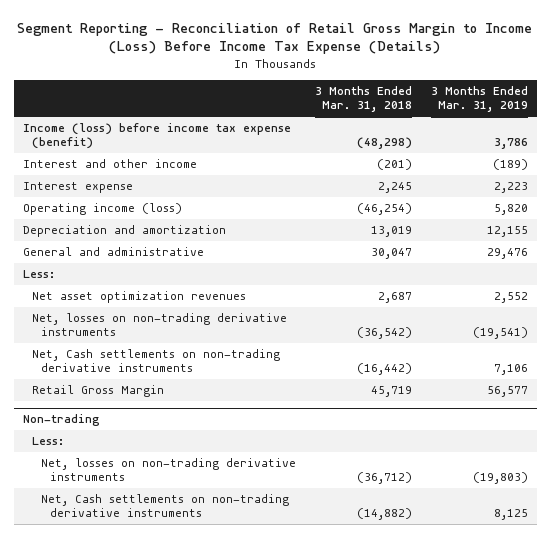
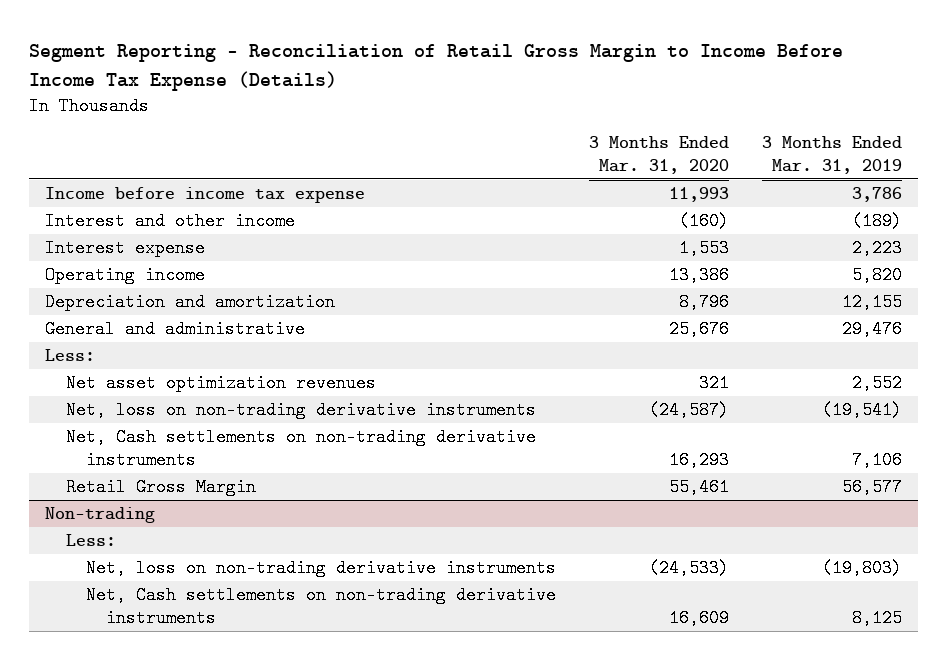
[17,22,533,55] Segment Reporting - Reconciliation of Retail Gross Margin to Income (Loss) Before Income Tax Expense (Details) -> [28,44,843,91] Segment Reporting - Reconciliation of Retail Gross Margin to Income Before Income Tax Expense (Details)
[314,86,412,113] 3 Months Ended Mar. 31, 2018 -> none
none -> [588,136,729,174] 3 Months Ended Mar. 31, 2020
[23,123,292,150] Income (loss) before income tax expense (benefit) -> [45,187,366,204] Income before income tax expense
[23,203,183,216] Operating income (loss) -> [45,266,206,285] Operating income
[32,313,288,337] Net, losses on non-trading derivative instruments -> [65,401,536,420] Net, loss on non-trading derivative instruments
[40,458,296,482] Net, losses on non-trading derivative instruments -> [85,559,556,578] Net, loss on non-trading derivative instruments

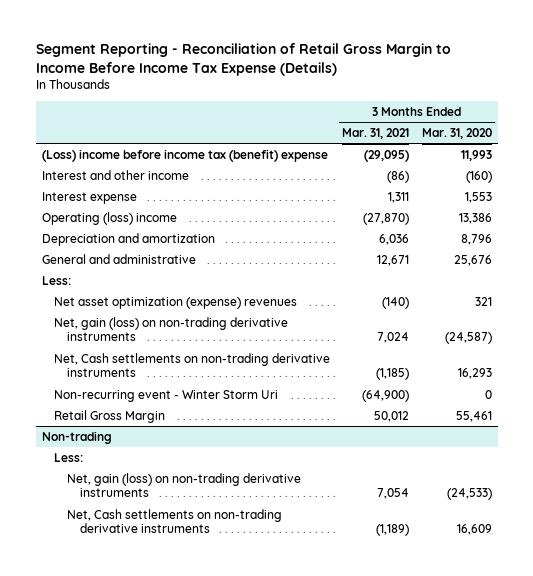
[761,136,902,174] 3 Months Ended Mar. 31, 2019 -> none
none -> [342,127,410,139] Mar. 31, 2021
[45,187,366,204] Income before income tax expense -> [41,148,328,162] (Loss) income before income tax (benefit) expense
[45,266,206,285] Operating income -> [41,211,177,225] Operating (loss) income
[65,374,376,393] Net asset optimization revenues -> [54,296,298,309] Net asset optimization (expense) revenues
[65,401,536,420] Net, loss on non-trading derivative instruments -> [54,316,289,342] Net, gain (loss) on non-trading derivative instruments
none -> [54,389,279,402] Non-recurring event - Winter Storm Uri
[85,559,556,578] Net, loss on non-trading derivative instruments -> [66,472,301,498] Net, gain (loss) on non-trading derivative instruments

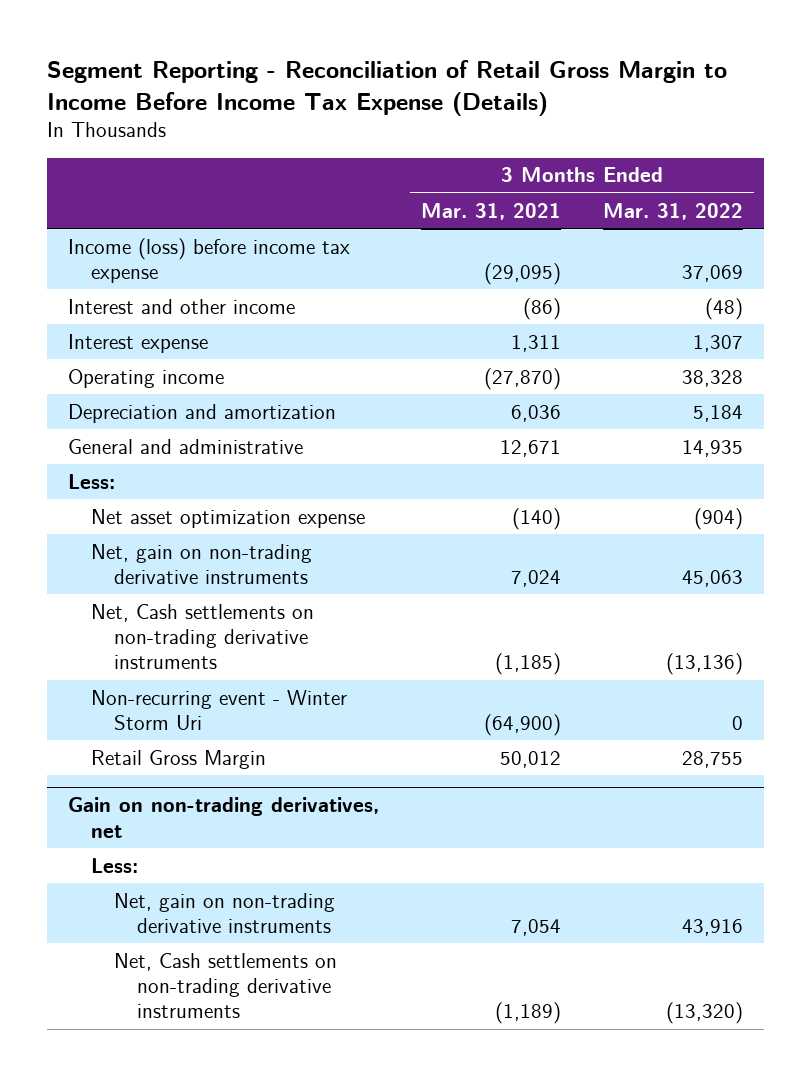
[421,127,492,139] Mar. 31, 2020 -> none
none -> [603,202,744,220] Mar. 31, 2022
[41,148,328,162] (Loss) income before income tax (benefit) expense -> [67,237,350,283] Income (loss) before income tax expense
[41,211,177,225] Operating (loss) income -> [67,368,224,388] Operating income
[54,296,298,309] Net asset optimization (expense) revenues -> [91,508,366,528] Net asset optimization expense
[54,316,289,342] Net, gain (loss) on non-trading derivative instruments -> [91,543,313,584] Net, gain on non-trading derivative instruments
[41,430,112,444] Non-trading -> [67,797,379,838] Gain on non-trading derivatives, net
[66,472,301,498] Net, gain (loss) on non-trading derivative instruments -> [114,892,336,933] Net, gain on non-trading derivative instruments

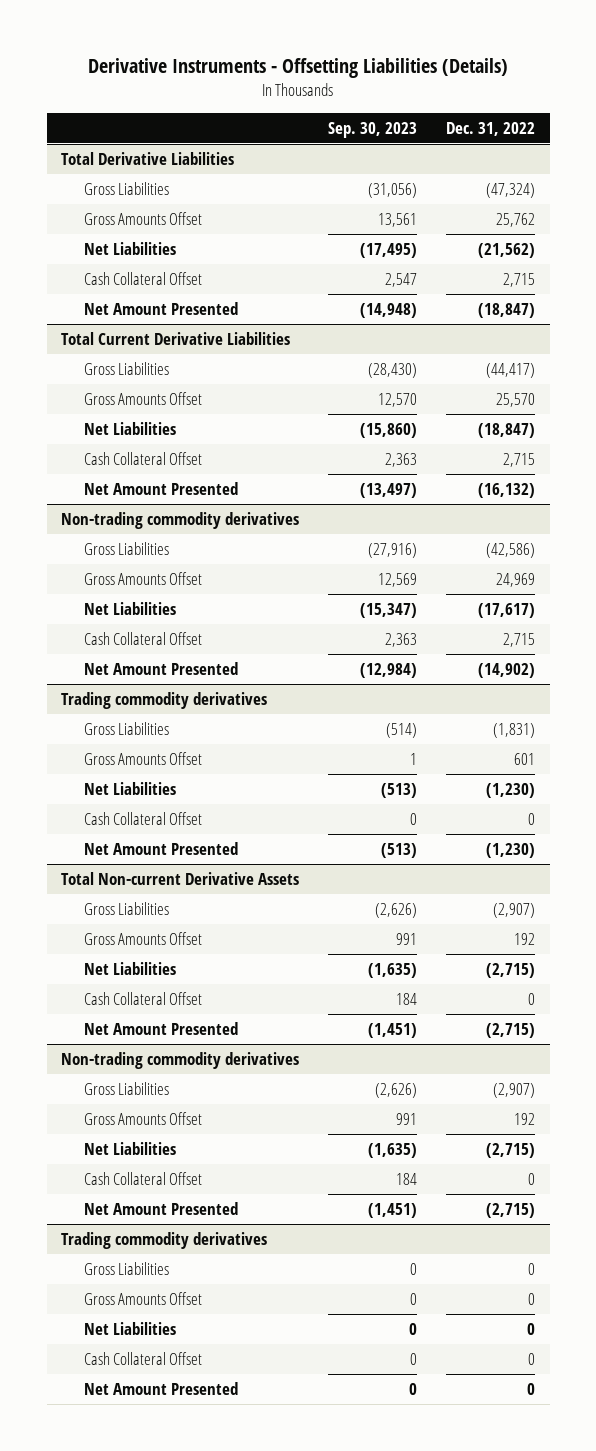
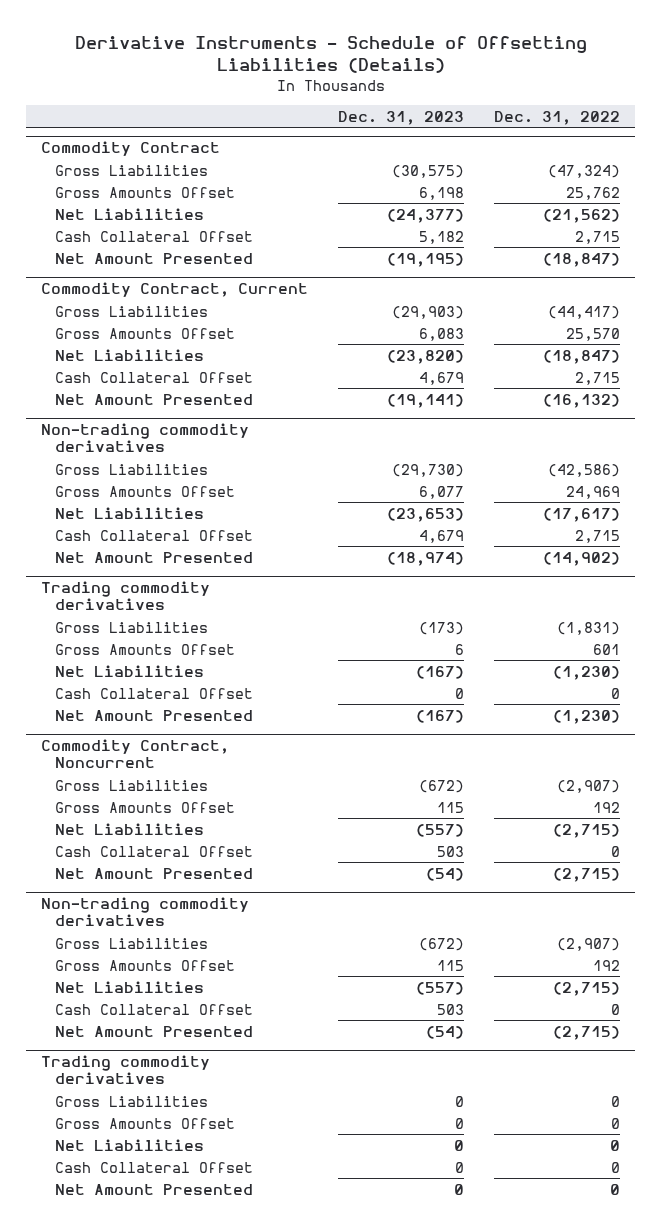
[88,58,509,79] Derivative Instruments - Offsetting Liabilities (Details) -> [74,35,587,74] Derivative Instruments - Schedule of Offsetting Liabilities (Details)
[328,121,418,138] Sep. 30, 2023 -> none
none -> [338,110,465,125] Dec. 31, 2023
[61,151,235,165] Total Derivative Liabilities -> [41,141,221,157] Commodity Contract
[61,331,291,345] Total Current Derivative Liabilities -> [41,282,309,298] Commodity Contract, Current
[61,871,300,885] Total Non-current Derivative Assets -> [41,739,230,769] Commodity Contract, Noncurrent

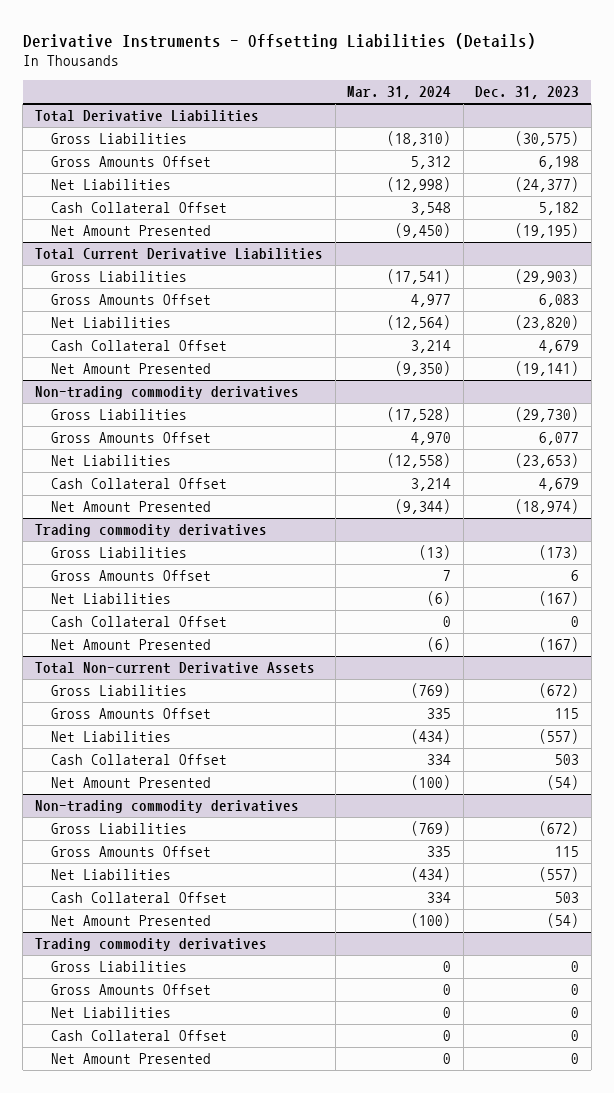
[74,35,587,74] Derivative Instruments - Schedule of Offsetting Liabilities (Details) -> [22,32,536,49] Derivative Instruments - Offsetting Liabilities (Details)
[493,110,620,125] Dec. 31, 2022 -> none
none -> [347,86,452,100] Mar. 31, 2024
[41,141,221,157] Commodity Contract -> [34,110,259,123] Total Derivative Liabilities
[41,282,309,298] Commodity Contract, Current -> [34,248,323,261] Total Current Derivative Liabilities
[41,739,230,769] Commodity Contract, Noncurrent -> [34,662,315,675] Total Non-current Derivative Assets

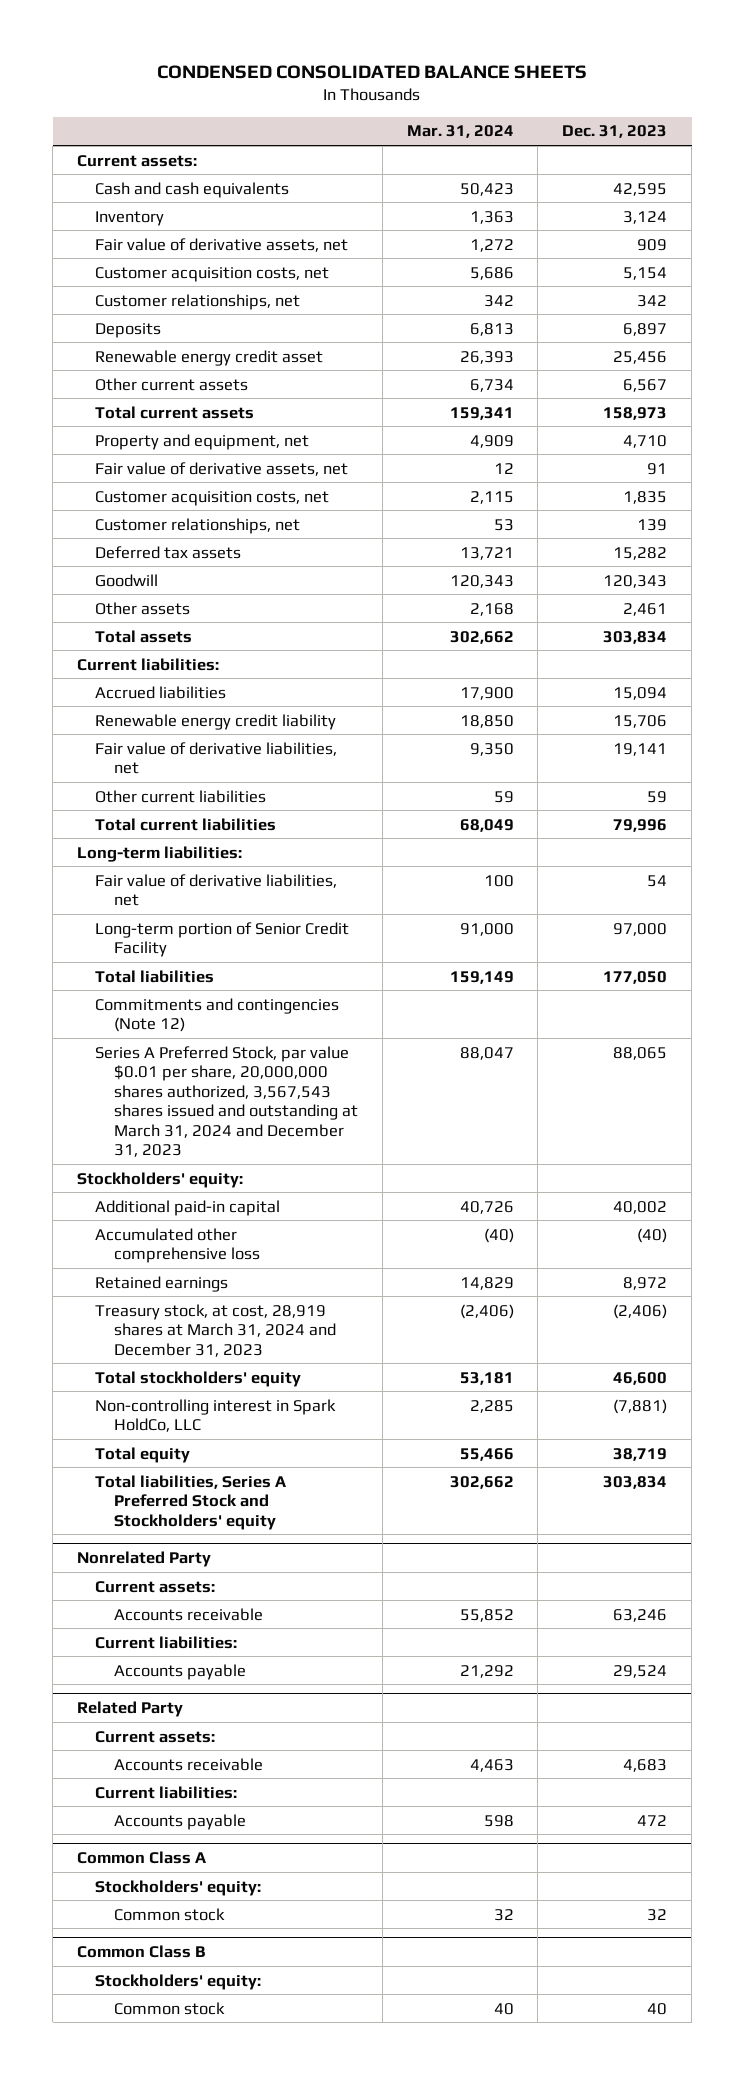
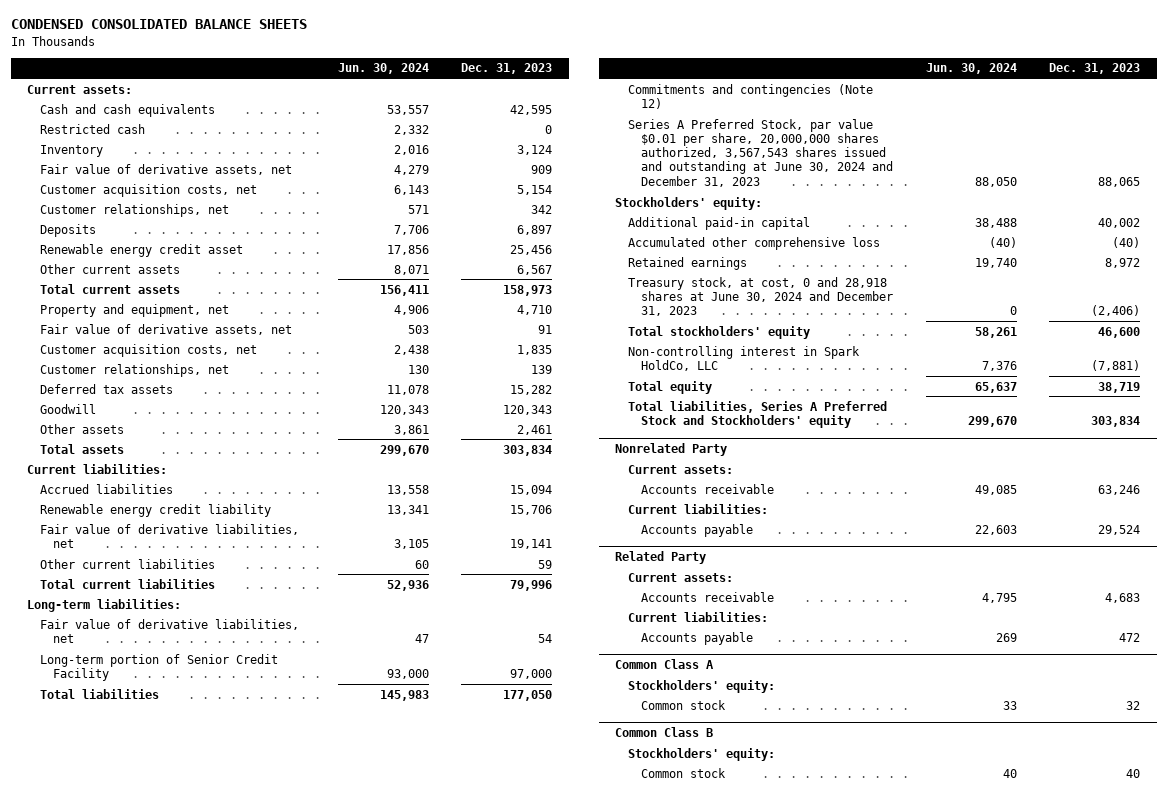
[406,125,514,139] Mar. 31, 2024 -> none
none -> [337,63,429,75] Jun. 30, 2024
none -> [39,123,145,134] Restricted cash
[95,1045,358,1158] Series A Preferred Stock, par value $0.01 per share, 20,000,000 shares authorized, 3,567,543 shares issued and outstanding at March 31, 2024 and December 31, 2023 -> [628,118,894,187] Series A Preferred Stock, par value $0.01 per share, 20,000,000 shares authorized, 3,567,543 shares issued and outstanding at June 30, 2024 and December 31, 2023
[95,1303,336,1357] Treasury stock, at cost, 28,919 shares at March 31, 2024 and December 31, 2023 -> [628,276,894,317] Treasury stock, at cost, 0 and 28,918 shares at June 30, 2024 and December 31, 2023

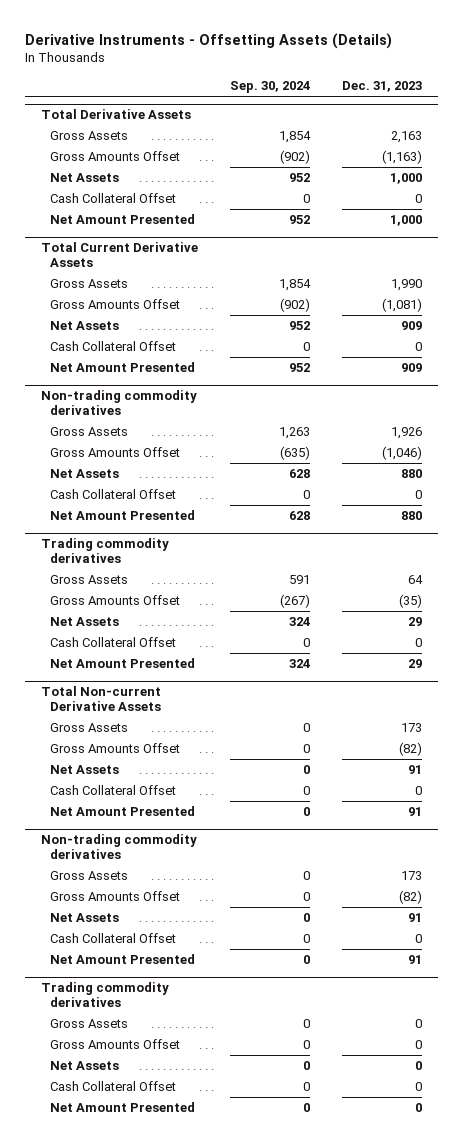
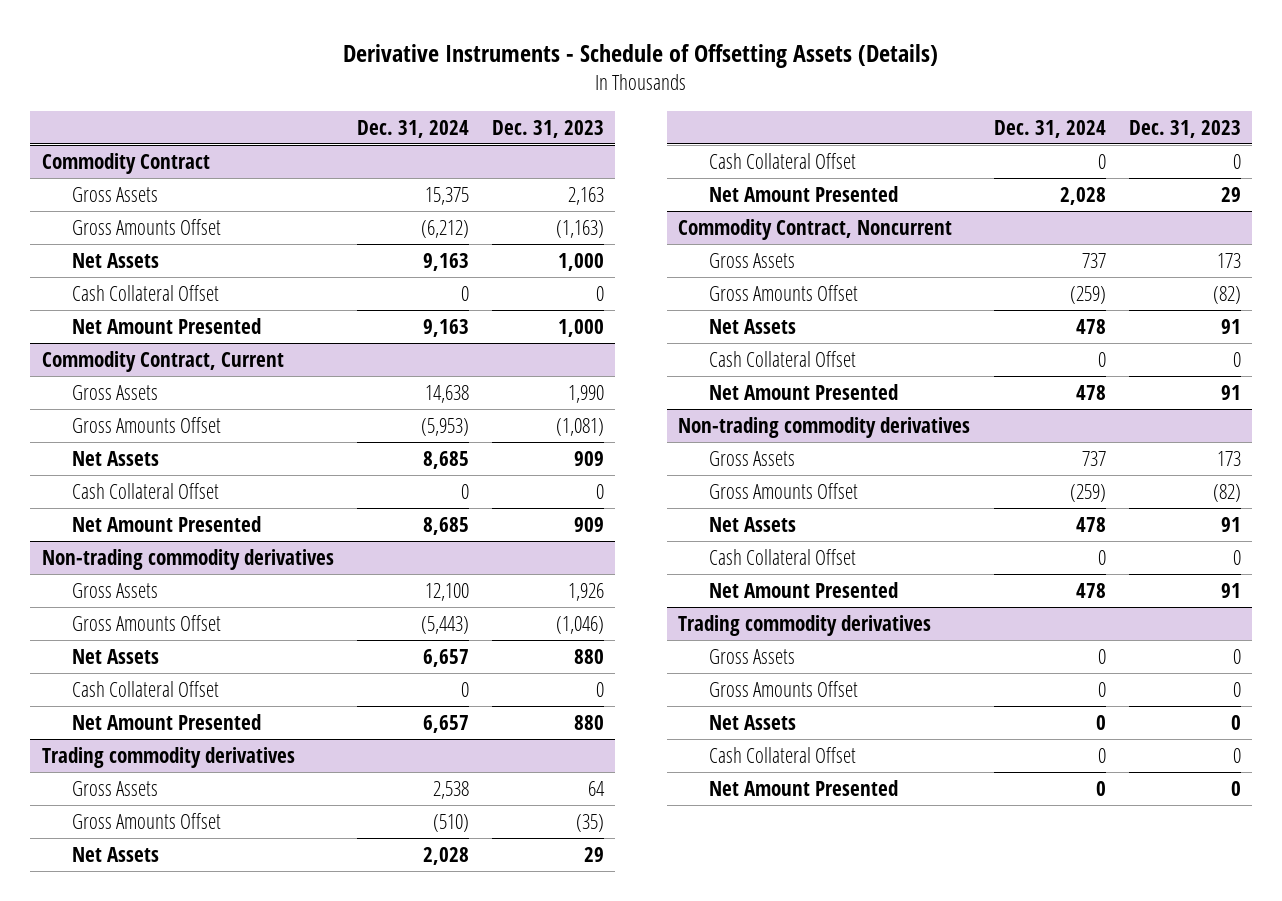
[25,33,393,50] Derivative Instruments - Offsetting Assets (Details) -> [343,44,939,69] Derivative Instruments - Schedule of Offsetting Assets (Details)
[230,81,311,94] Sep. 30, 2024 -> none
none -> [356,119,469,138] Dec. 31, 2024
[41,109,192,120] Total Derivative Assets -> [41,152,210,174] Commodity Contract
[41,242,199,268] Total Current Derivative Assets -> [41,350,284,372] Commodity Contract, Current
[41,686,162,712] Total Non-current Derivative Assets -> [678,218,953,240] Commodity Contract, Noncurrent

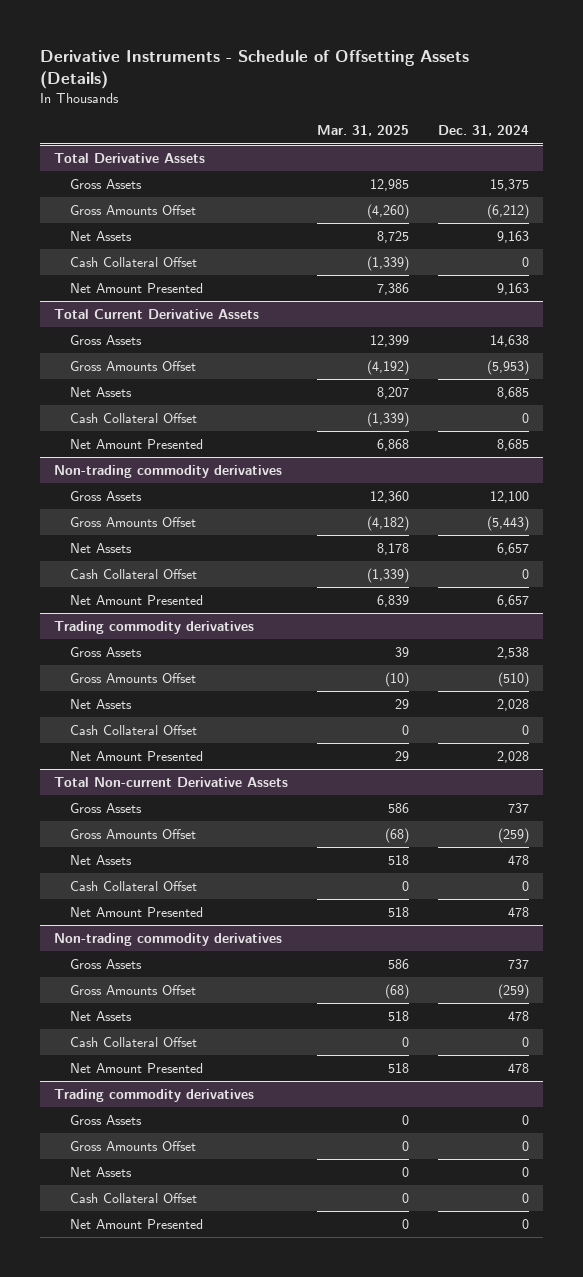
[491,119,604,138] Dec. 31, 2023 -> none
none -> [317,125,410,137] Mar. 31, 2025
[41,152,210,174] Commodity Contract -> [54,153,206,164] Total Derivative Assets
[41,350,284,372] Commodity Contract, Current -> [54,309,260,320] Total Current Derivative Assets
[678,218,953,240] Commodity Contract, Noncurrent -> [54,777,289,788] Total Non-current Derivative Assets

